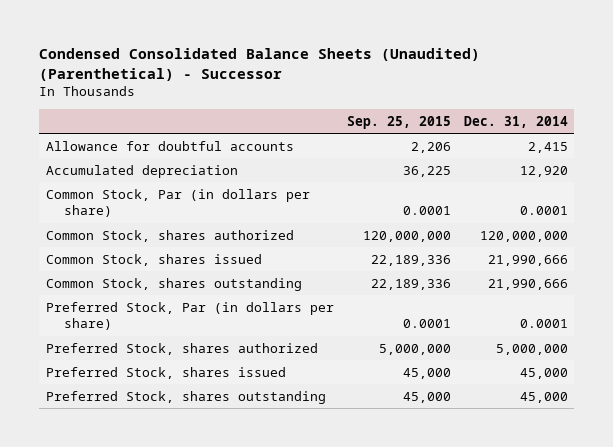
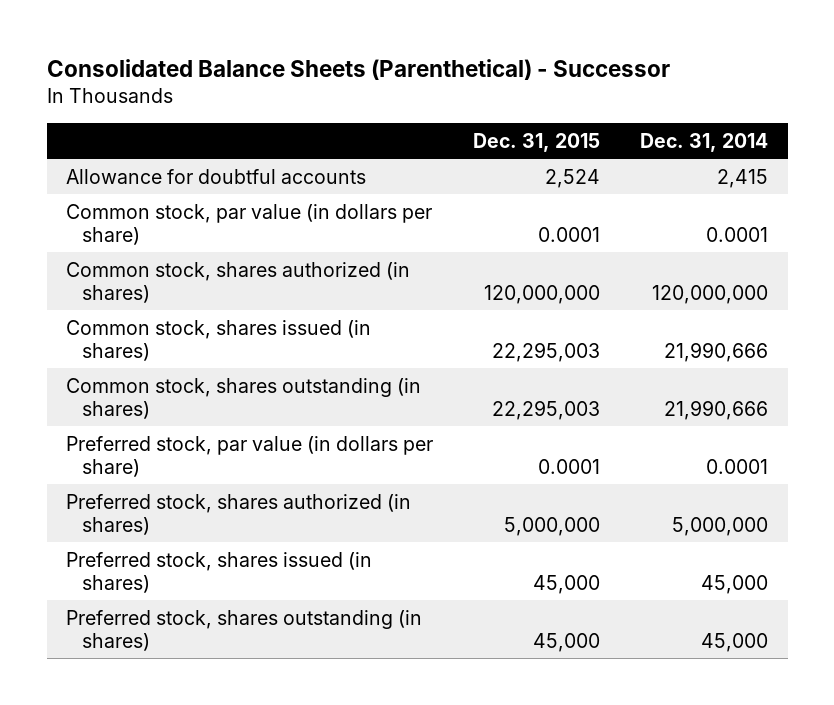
[38,47,480,81] Condensed Consolidated Balance Sheets (Unaudited) (Parenthetical) - Successor -> [46,58,670,80] Consolidated Balance Sheets (Parenthetical) - Successor
[346,115,451,129] Sep. 25, 2015 -> none
none -> [473,132,601,152] Dec. 31, 2015
[45,164,238,178] Accumulated depreciation -> none
[45,188,310,217] Common Stock, Par (in dollars per share) -> [66,203,433,245] Common stock, par value (in dollars per share)
[45,229,294,242] Common Stock, shares authorized -> [66,261,411,303] Common stock, shares authorized (in shares)
[45,253,262,266] Common Stock, shares issued -> [66,319,372,361] Common stock, shares issued (in shares)
[45,277,302,291] Common Stock, shares outstanding -> [66,377,422,419] Common stock, shares outstanding (in shares)
[45,301,334,330] Preferred Stock, Par (in dollars per share) -> [66,435,434,477] Preferred stock, par value (in dollars per share)
[45,342,318,355] Preferred Stock, shares authorized -> [66,493,412,535] Preferred stock, shares authorized (in shares)
[45,366,286,379] Preferred Stock, shares issued -> [66,551,373,593] Preferred stock, shares issued (in shares)
[45,390,326,404] Preferred Stock, shares outstanding -> [66,609,423,651] Preferred stock, shares outstanding (in shares)

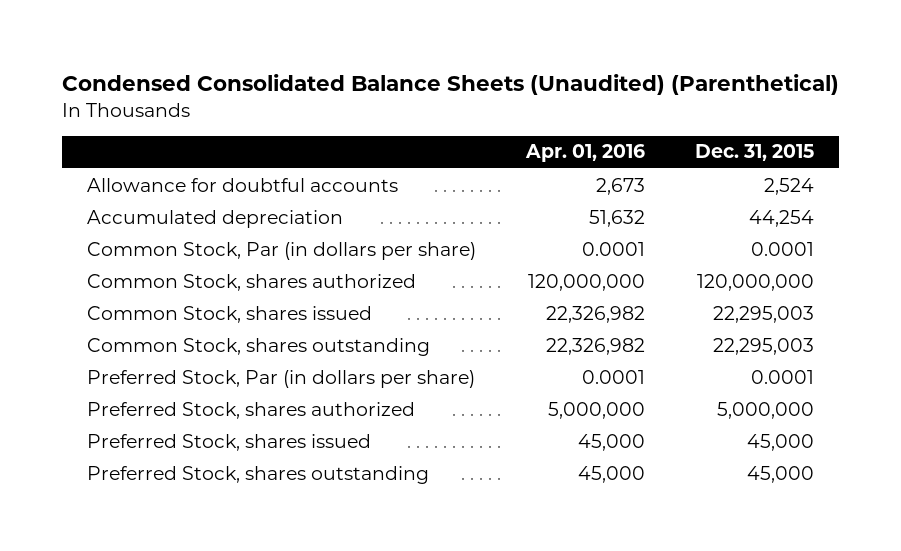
[46,58,670,80] Consolidated Balance Sheets (Parenthetical) - Successor -> [62,74,840,96] Condensed Consolidated Balance Sheets (Unaudited) (Parenthetical)
[639,132,768,152] Dec. 31, 2014 -> none
none -> [525,144,646,163] Apr. 01, 2016
none -> [87,209,344,228] Accumulated depreciation
[66,203,433,245] Common stock, par value (in dollars per share) -> [87,241,477,260] Common Stock, Par (in dollars per share)
[66,261,411,303] Common stock, shares authorized (in shares) -> [87,273,417,291] Common Stock, shares authorized
[66,319,372,361] Common stock, shares issued (in shares) -> [87,305,373,323] Common Stock, shares issued
[66,377,422,419] Common stock, shares outstanding (in shares) -> [87,337,431,356] Common Stock, shares outstanding
[66,435,434,477] Preferred stock, par value (in dollars per share) -> [87,369,476,388] Preferred Stock, Par (in dollars per share)
[66,493,412,535] Preferred stock, shares authorized (in shares) -> [87,401,416,419] Preferred Stock, shares authorized
[66,551,373,593] Preferred stock, shares issued (in shares) -> [87,433,372,451] Preferred Stock, shares issued
[66,609,423,651] Preferred stock, shares outstanding (in shares) -> [87,465,430,484] Preferred Stock, shares outstanding

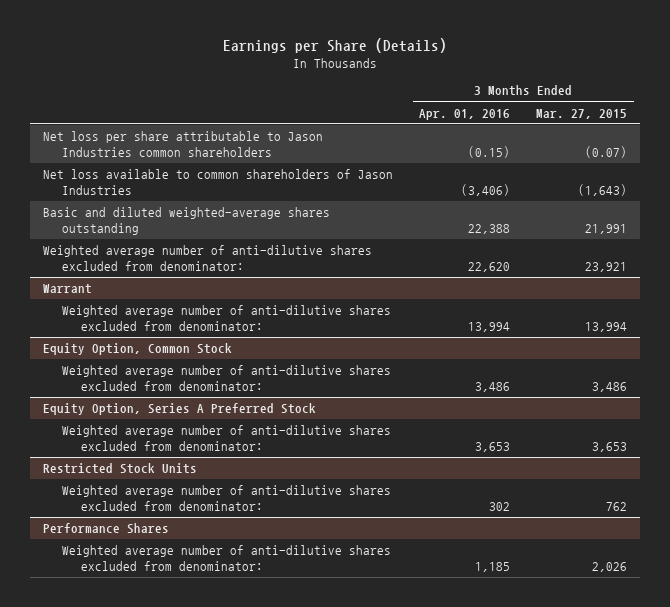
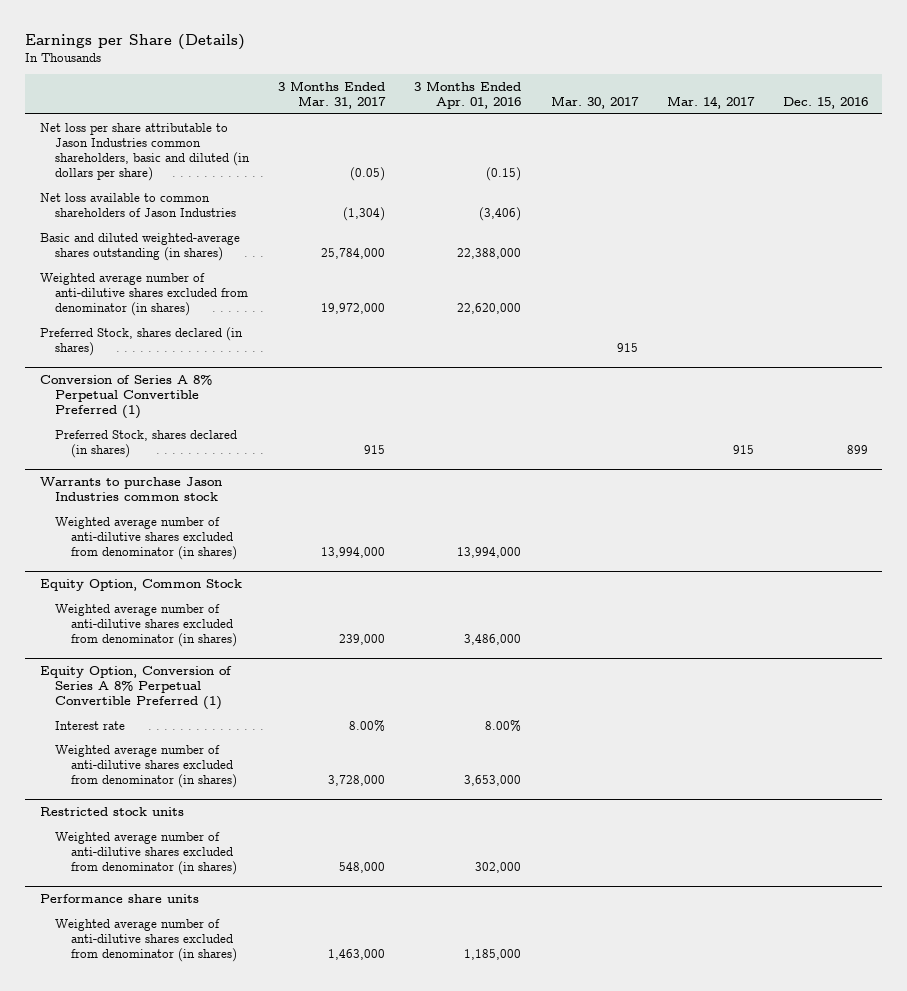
[536,108,628,119] Mar. 27, 2015 -> none
none -> [278,80,387,109] 3 Months Ended Mar. 31, 2017
none -> [550,95,639,109] Mar. 30, 2017
none -> [666,95,755,109] Mar. 14, 2017
none -> [782,96,868,109] Dec. 15, 2016
[43,131,324,157] Net loss per share attributable to Jason Industries common shareholders -> [39,122,251,181] Net loss per share attributable to Jason Industries common shareholders, basic and diluted (in dollars per share)
[43,207,331,235] Basic and diluted weighted-average shares outstanding -> [39,232,240,261] Basic and diluted weighted-average shares outstanding (in shares)
[468,223,511,234] 22,388 -> [457,247,522,259] 22,388,000
[43,245,373,271] Weighted average number of anti-dilutive shares excluded from denominator: -> [39,272,249,316] Weighted average number of anti-dilutive shares excluded from denominator (in shares)
[468,261,511,272] 22,620 -> [457,302,522,314] 22,620,000
none -> [39,326,243,356] Preferred Stock, shares declared (in shares)
none -> [39,375,212,420] Conversion of Series A 8% Perpetual Convertible Preferred (1)
none -> [55,429,238,458] Preferred Stock, shares declared (in shares)
[43,284,93,295] Warrant -> [39,477,222,502] Warrants to purchase Jason Industries common stock
[62,305,392,331] Weighted average number of anti-dilutive shares excluded from denominator: -> [55,516,238,560] Weighted average number of anti-dilutive shares excluded from denominator (in shares)
[468,321,511,332] 13,994 -> [457,546,522,558] 13,994,000
[43,403,317,416] Equity Option, Series A Preferred Stock -> none
[62,365,392,391] Weighted average number of anti-dilutive shares excluded from denominator: -> [55,603,238,647] Weighted average number of anti-dilutive shares excluded from denominator (in shares)
[475,381,511,392] 3,486 -> [464,633,522,645] 3,486,000
none -> [39,666,232,711] Equity Option, Conversion of Series A 8% Perpetual Convertible Preferred (1)
none -> [55,720,126,730] Interest rate
[62,425,392,451] Weighted average number of anti-dilutive shares excluded from denominator: -> [55,744,238,788] Weighted average number of anti-dilutive shares excluded from denominator (in shares)
[475,441,511,452] 3,653 -> [464,774,522,786] 3,653,000
[43,463,198,475] Restricted Stock Units -> [39,807,184,817] Restricted stock units
[62,485,392,511] Weighted average number of anti-dilutive shares excluded from denominator: -> [55,831,238,875] Weighted average number of anti-dilutive shares excluded from denominator (in shares)
[489,501,511,511] 302 -> [475,861,522,873] 302,000
[43,523,170,535] Performance Shares -> [39,894,199,904] Performance share units
[62,545,392,571] Weighted average number of anti-dilutive shares excluded from denominator: -> [55,918,238,962] Weighted average number of anti-dilutive shares excluded from denominator (in shares)
[475,561,511,572] 1,185 -> [464,948,522,960] 1,185,000

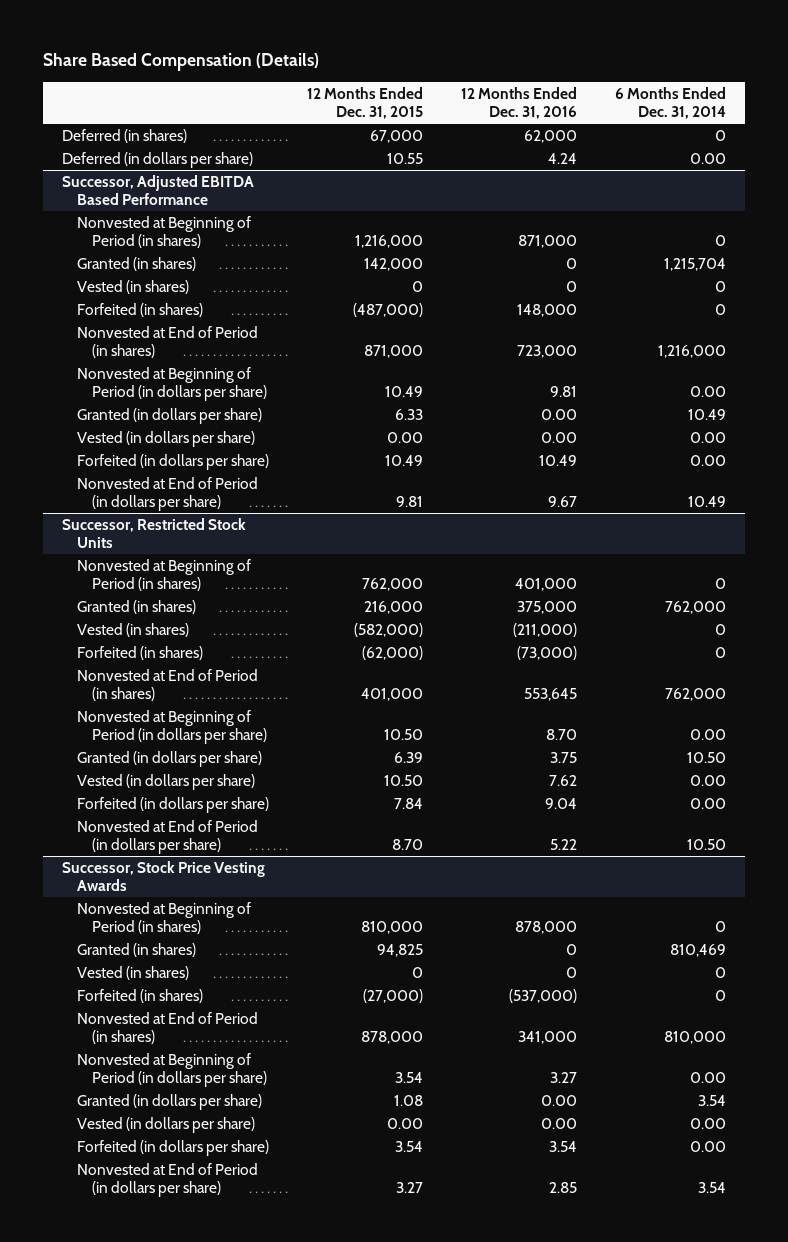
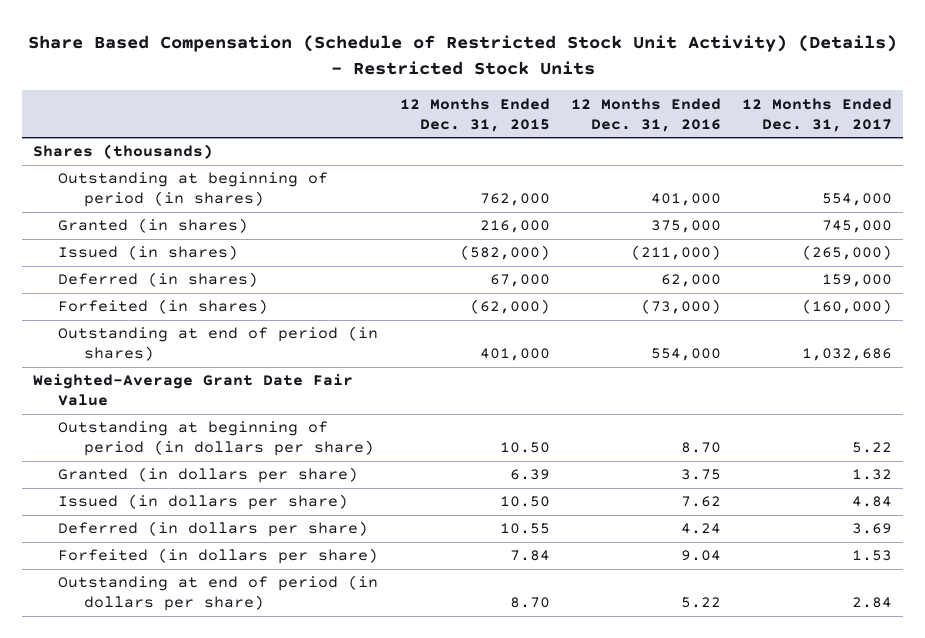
[42,53,319,72] Share Based Compensation (Details) -> [27,35,897,75] Share Based Compensation (Schedule of Restricted Stock Unit Activity) (Details) - Restricted Stock Units
[615,86,727,119] 6 Months Ended Dec. 31, 2014 -> none
none -> [742,97,893,132] 12 Months Ended Dec. 31, 2017
[61,174,254,206] Successor, Adjusted EBITDA Based Performance -> none
[76,256,196,271] Granted (in shares) -> none
[76,279,189,294] Vested (in shares) -> none
[76,302,203,317] Forfeited (in shares) -> none
[76,325,258,359] Nonvested at End of Period (in shares) -> none
[76,366,268,402] Nonvested at Beginning of Period (in dollars per share) -> none
[76,407,262,424] Granted (in dollars per share) -> none
[76,430,255,447] Vested (in dollars per share) -> none
[76,453,269,470] Forfeited (in dollars per share) -> none
[76,476,258,512] Nonvested at End of Period (in dollars per share) -> none
[61,517,246,549] Successor, Restricted Stock Units -> none
[76,558,251,592] Nonvested at Beginning of Period (in shares) -> none
none -> [32,144,213,160] Shares (thousands)
[76,215,251,249] Nonvested at Beginning of Period (in shares) -> [58,172,329,208] Outstanding at beginning of period (in shares)
[355,235,424,249] 1,216,000 -> [479,193,550,207] 762,000
[518,235,578,249] 871,000 -> [650,193,721,207] 401,000
[76,622,189,637] Vested (in shares) -> [58,245,239,261] Issued (in shares)
[61,128,187,143] Deferred (in shares) -> [58,272,259,288] Deferred (in shares)
[76,668,258,702] Nonvested at End of Period (in shares) -> [58,326,379,362] Outstanding at end of period (in shares)
[524,688,578,702] 553,645 -> [650,348,721,362] 554,000
none -> [32,374,353,407] Weighted-Average Grant Date Fair Value
[76,709,268,745] Nonvested at Beginning of Period (in dollars per share) -> [58,421,374,457] Outstanding at beginning of period (in dollars per share)
[76,773,255,790] Vested (in dollars per share) -> [58,494,349,511] Issued (in dollars per share)
[61,151,253,168] Deferred (in dollars per share) -> [58,521,369,538] Deferred (in dollars per share)
[61,860,265,892] Successor, Stock Price Vesting Awards -> none
[76,901,251,935] Nonvested at Beginning of Period (in shares) -> none
[76,942,196,957] Granted (in shares) -> none
[76,965,189,980] Vested (in shares) -> none
[76,988,203,1003] Forfeited (in shares) -> none
[76,1011,258,1045] Nonvested at End of Period (in shares) -> none
[76,1052,268,1088] Nonvested at Beginning of Period (in dollars per share) -> none
[76,1093,262,1110] Granted (in dollars per share) -> none
[76,1116,255,1133] Vested (in dollars per share) -> none
[76,1139,269,1156] Forfeited (in dollars per share) -> none
[76,1162,258,1198] Nonvested at End of Period (in dollars per share) -> none
[76,819,258,855] Nonvested at End of Period (in dollars per share) -> [58,575,379,612] Outstanding at end of period (in dollars per share)

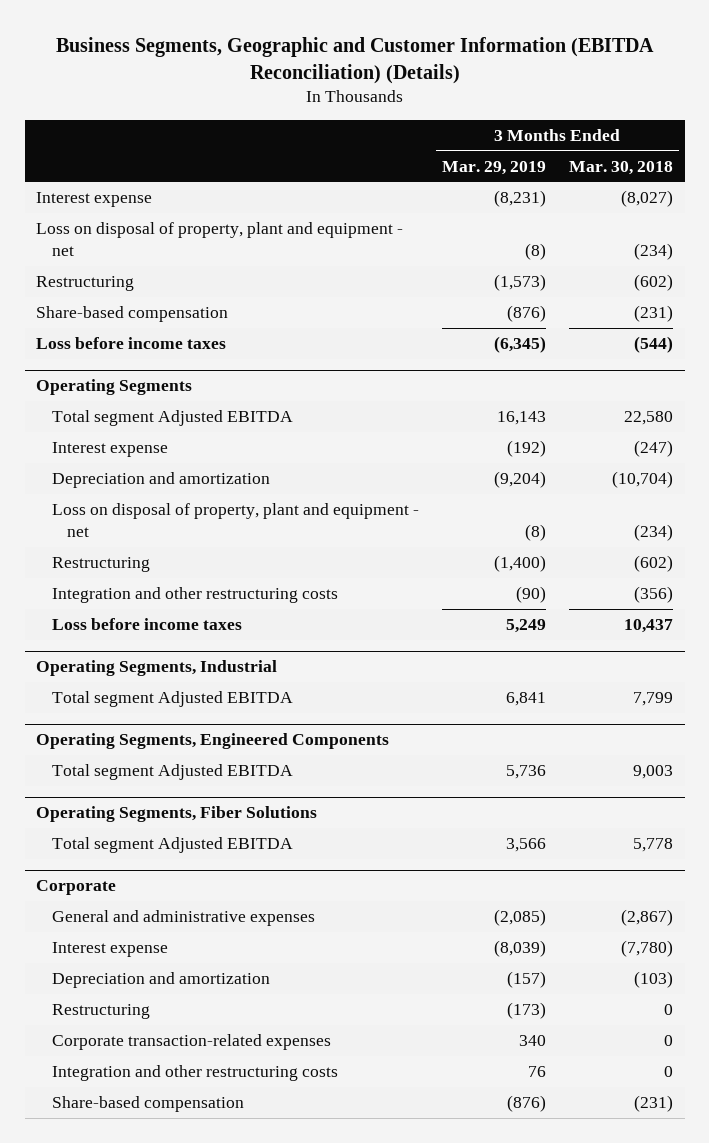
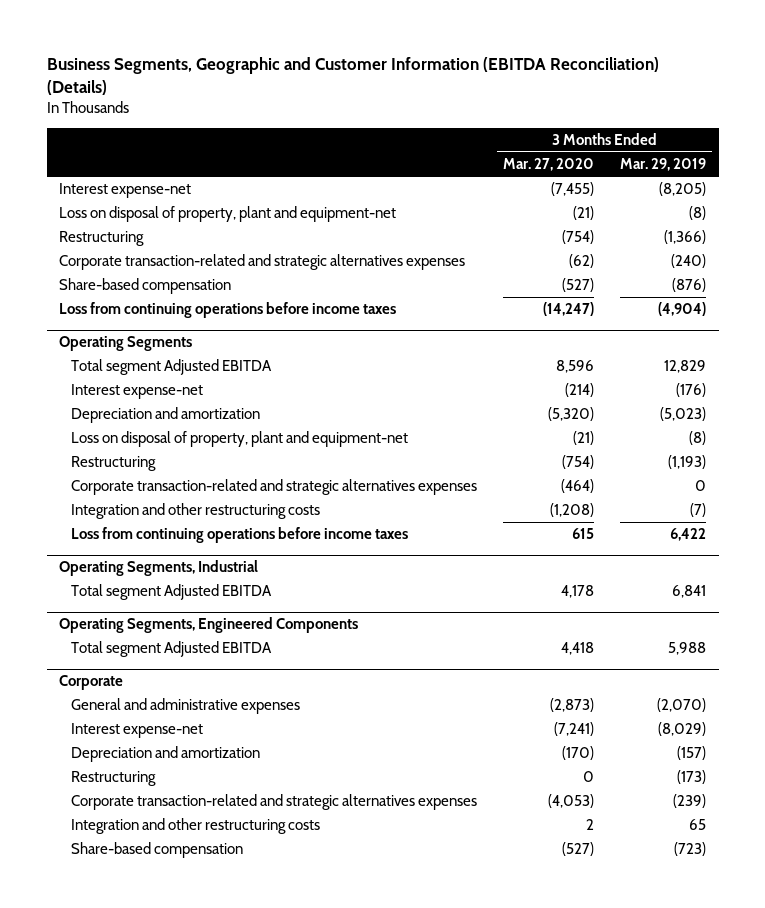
[569,160,674,175] Mar. 30, 2018 -> none
none -> [503,158,595,172] Mar. 27, 2020
[36,192,153,208] Interest expense -> [59,183,192,199] Interest expense-net
[493,190,546,208] (8,231) -> [659,182,707,197] (8,205)
[36,222,404,257] Loss on disposal of property, plant and equipment - net -> [59,206,397,223] Loss on disposal of property, plant and equipment-net
[493,274,546,292] (1,573) -> [664,230,707,245] (1,366)
none -> [59,254,466,271] Corporate transaction-related and strategic alternatives expenses
[36,337,227,350] Loss before income taxes -> [59,302,397,319] Loss from continuing operations before income taxes
[493,336,546,354] (6,345) -> [658,302,707,317] (4,904)
[496,411,546,426] 16,143 -> [664,360,707,374] 12,829
[51,442,168,458] Interest expense -> [71,384,204,400] Interest expense-net
[506,440,546,458] (192) -> [676,383,707,398] (176)
[493,471,546,489] (9,204) -> [660,407,707,422] (5,023)
[51,503,419,538] Loss on disposal of property, plant and equipment - net -> [71,431,409,448] Loss on disposal of property, plant and equipment-net
[493,555,546,573] (1,400) -> [668,455,707,470] (1,193)
none -> [71,479,478,496] Corporate transaction-related and strategic alternatives expenses
[515,586,546,604] (90) -> [690,503,707,518] (7)
[51,618,242,631] Loss before income taxes -> [71,527,409,544] Loss from continuing operations before income taxes
[505,619,546,634] 5,249 -> [670,528,707,542] 6,422
[36,806,318,823] Operating Segments, Fiber Solutions -> none
[51,837,293,854] Total segment Adjusted EBITDA -> none
[505,765,546,780] 5,736 -> [668,642,707,656] 5,988
[493,909,546,927] (2,085) -> [657,698,707,713] (2,070)
[51,942,168,958] Interest expense -> [71,723,204,739] Interest expense-net
[493,940,546,958] (8,039) -> [658,722,707,737] (8,029)
[51,1034,331,1051] Corporate transaction-related expenses -> [71,794,478,811] Corporate transaction-related and strategic alternatives expenses
[518,1035,546,1047] 340 -> [673,794,707,809] (239)
[527,1066,546,1078] 76 -> [689,819,707,831] 65
[506,1095,546,1113] (876) -> [674,842,707,857] (723)

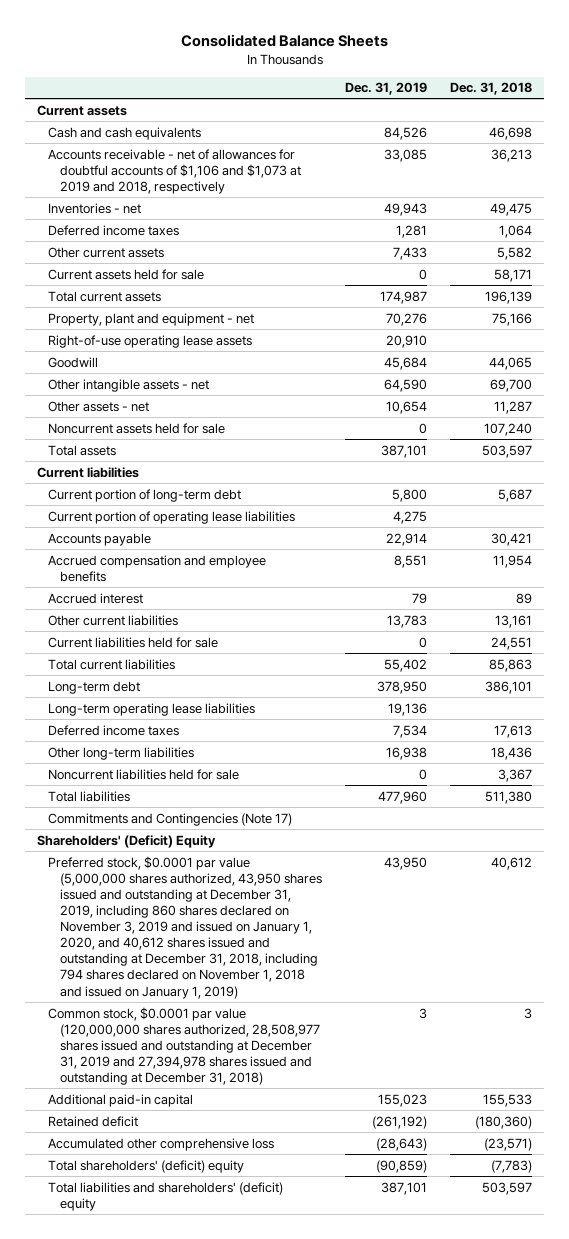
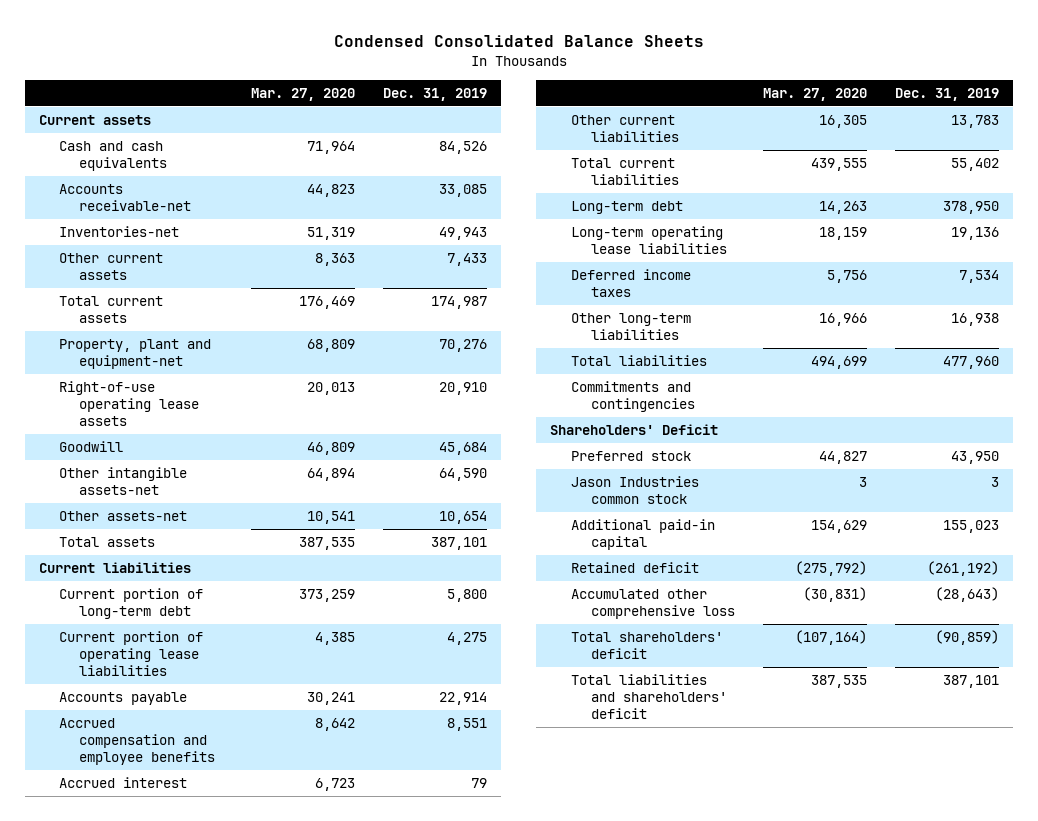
[180,33,388,47] Consolidated Balance Sheets -> [333,34,704,47] Condensed Consolidated Balance Sheets
[450,82,533,96] Dec. 31, 2018 -> none
none -> [251,88,356,102] Mar. 27, 2020
[48,224,180,236] Deferred income taxes -> none
[48,148,301,194] Accounts receivable - net of allowances for doubtful accounts of $1,106 and $1,073 at 2019 and 2018, respectively -> [59,184,192,211] Accounts receivable-net
[48,202,142,214] Inventories - net -> [59,226,180,238] Inventories-net
[48,268,205,280] Current assets held for sale -> none
[48,312,255,326] Property, plant and equipment - net -> [59,339,212,369] Property, plant and equipment-net
[48,422,226,434] Noncurrent assets held for sale -> none
[48,378,210,392] Other intangible assets - net -> [59,467,188,495] Other intangible assets-net
[48,400,150,412] Other assets - net -> [59,511,188,522] Other assets-net
[48,636,219,648] Current liabilities held for sale -> none
[48,768,240,780] Noncurrent liabilities held for sale -> none
[48,812,293,826] Commitments and Contingencies (Note 17) -> [570,381,695,412] Commitments and contingencies
[37,834,217,848] Shareholders' (Deficit) Equity -> [550,424,719,436] Shareholders' Deficit
[48,855,322,999] Preferred stock, $0.0001 par value (5,000,000 shares authorized, 43,950 shares issued and outstanding at December 31, 2019, including 860 shares declared on November 3, 2019 and issued on January 1, 2020, and 40,612 shares issued and outstanding at December 31, 2018, including 794 shares declared on November 1, 2018 and issued on January 1, 2019) -> [570,451,691,462] Preferred stock
[48,1006,320,1086] Common stock, $0.0001 par value (120,000,000 shares authorized, 28,508,977 shares issued and outstanding at December 31, 2019 and 27,394,978 shares issued and outstanding at December 31, 2018) -> [570,476,699,504] Jason Industries common stock
[48,1159,245,1173] Total shareholders' (deficit) equity -> [570,632,723,659] Total shareholders' deficit
[48,1181,284,1211] Total liabilities and shareholders' (deficit) equity -> [570,674,727,719] Total liabilities and shareholders' deficit

